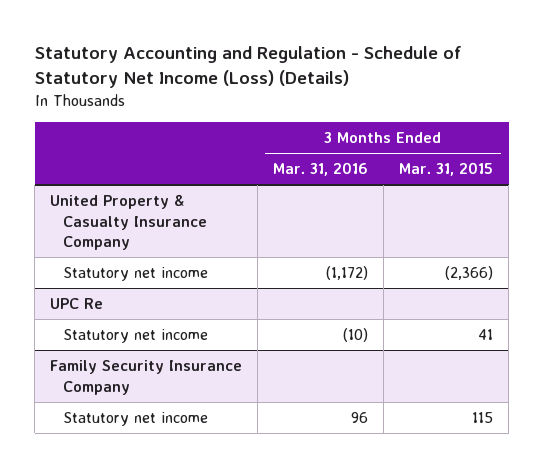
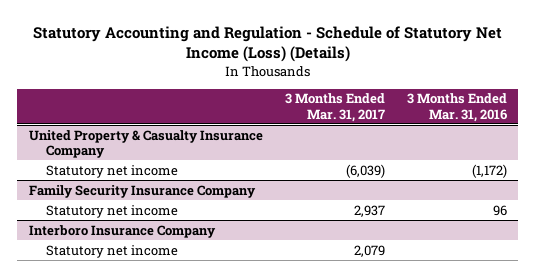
[399,162,494,177] Mar. 31, 2015 -> none
none -> [284,93,385,122] 3 Months Ended Mar. 31, 2017
[50,297,104,309] UPC Re -> none
[62,328,208,343] Statutory net income -> none
none -> [28,224,216,238] Interboro Insurance Company
none -> [46,244,179,258] Statutory net income

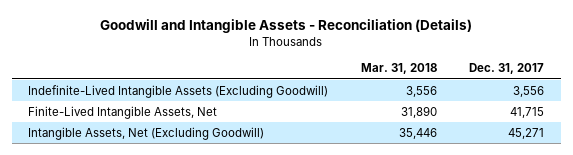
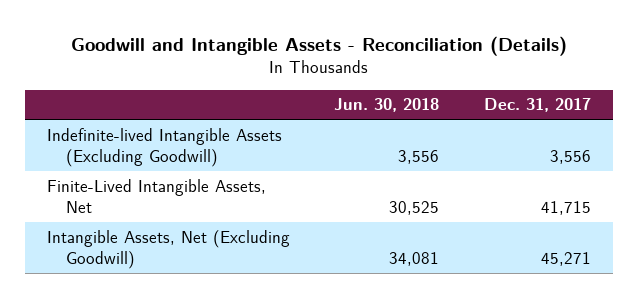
[360,63,437,75] Mar. 31, 2018 -> none
none -> [334,98,440,113] Jun. 30, 2018
[28,84,329,98] Indefinite-Lived Intangible Assets (Excluding Goodwill) -> [46,127,282,168] Indefinite-lived Intangible Assets (Excluding Goodwill)

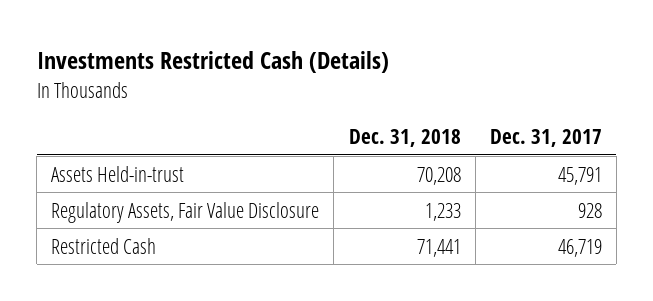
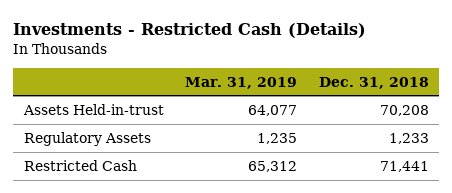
[36,51,389,74] Investments Restricted Cash (Details) -> [12,22,366,38] Investments - Restricted Cash (Details)
[489,129,602,148] Dec. 31, 2017 -> none
none -> [185,76,298,89] Mar. 31, 2019
[51,201,320,223] Regulatory Assets, Fair Value Disclosure -> [23,131,151,146] Regulatory Assets

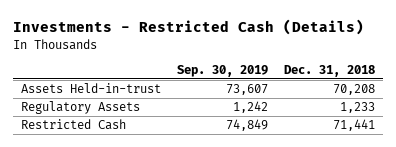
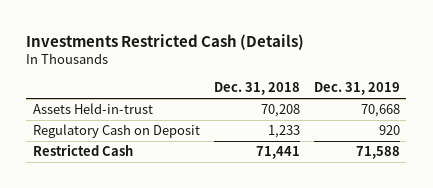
[13,19,365,36] Investments - Restricted Cash (Details) -> [26,33,305,50] Investments Restricted Cash (Details)
[176,65,268,78] Sep. 30, 2019 -> none
none -> [313,82,400,96] Dec. 31, 2019
[21,101,141,115] Regulatory Assets -> [33,124,201,139] Regulatory Cash on Deposit

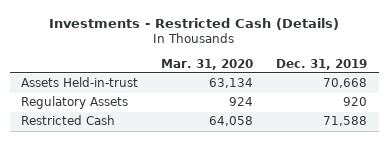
[26,33,305,50] Investments Restricted Cash (Details) -> [49,17,340,30] Investments - Restricted Cash (Details)
[213,82,300,96] Dec. 31, 2018 -> none
none -> [161,58,254,70] Mar. 31, 2020
[33,124,201,139] Regulatory Cash on Deposit -> none
none -> [21,96,129,110] Regulatory Assets

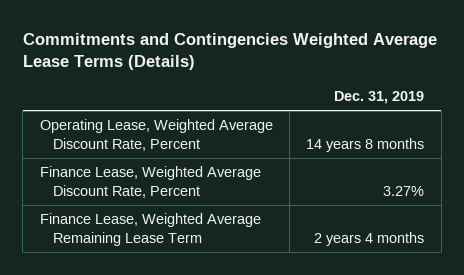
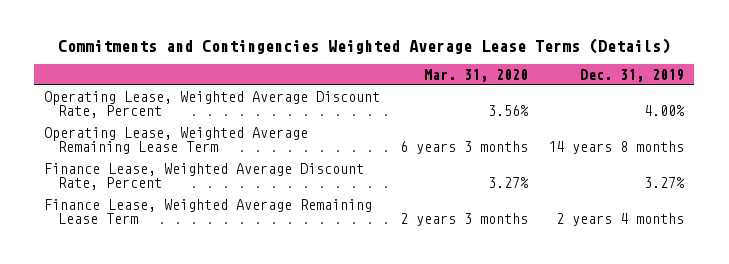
none -> [424,68,529,82] Mar. 31, 2020
[306,137,425,152] 14 years 8 months -> [644,105,686,117] 4.00%
none -> [44,126,309,155] Operating Lease, Weighted Average Remaining Lease Term

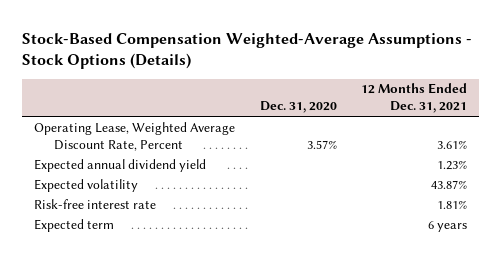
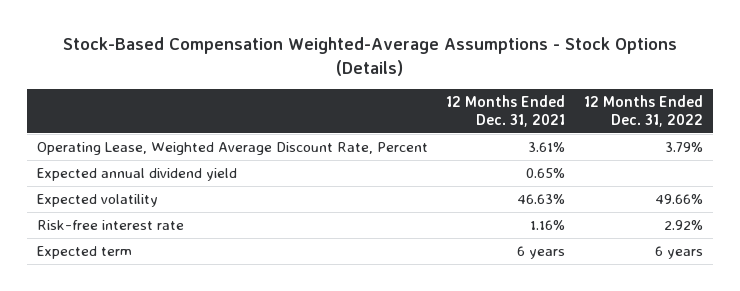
[259,101,337,114] Dec. 31, 2020 -> none
none -> [584,94,704,128] 12 Months Ended Dec. 31, 2022
[437,159,468,170] 1.23% -> [526,168,566,179] 0.65%
[431,179,468,189] 43.87% -> [517,194,566,205] 46.63%
[437,199,468,209] 1.81% -> [530,220,566,231] 1.16%

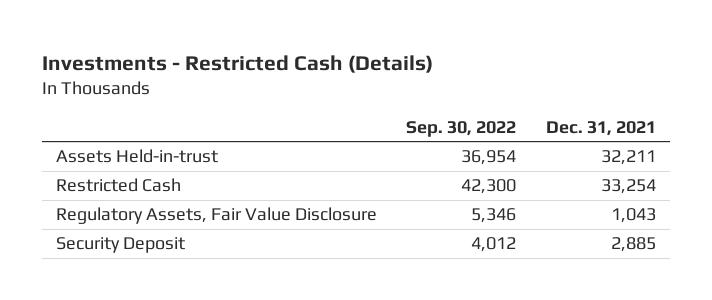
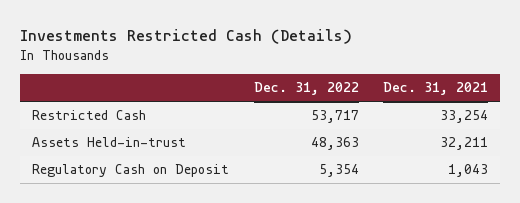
[41,54,433,73] Investments - Restricted Cash (Details) -> [19,29,352,45] Investments Restricted Cash (Details)
[406,120,517,137] Sep. 30, 2022 -> none
none -> [253,82,359,96] Dec. 31, 2022
[56,237,186,254] Security Deposit -> none
[56,149,219,164] Assets Held-in-trust -> [32,137,187,148] Assets Held-in-trust
[56,207,378,225] Regulatory Assets, Fair Value Disclosure -> [32,164,230,178] Regulatory Cash on Deposit

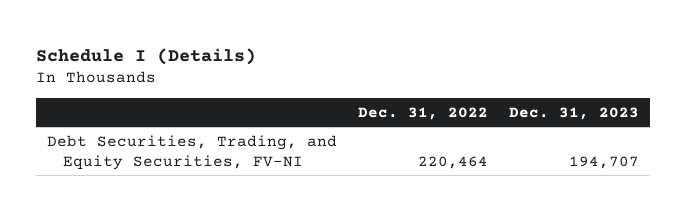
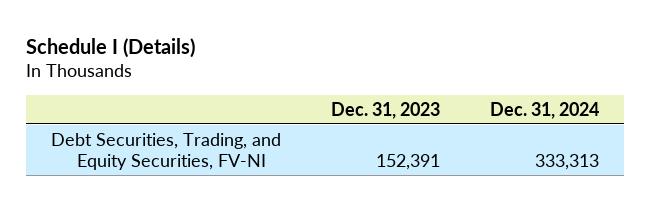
[357,106,488,120] Dec. 31, 2022 -> none
none -> [489,101,599,119] Dec. 31, 2024
[568,155,639,169] 194,707 -> [376,153,441,170] 152,391

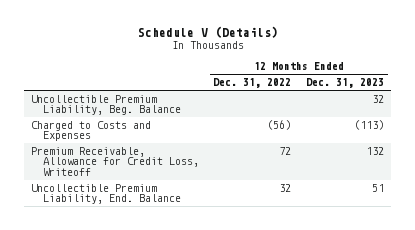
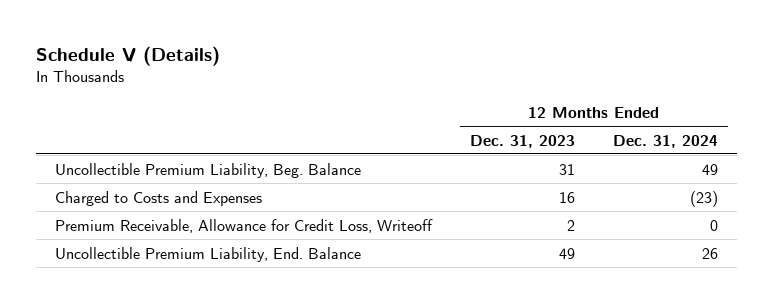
[213,78,292,89] Dec. 31, 2022 -> none
none -> [613,134,719,148] Dec. 31, 2024
[371,95,384,104] 32 -> [558,163,575,175] 31
[353,120,384,131] (113) -> [558,191,575,203] 16
[365,147,384,156] 132 -> [566,219,575,231] 2
[371,184,384,193] 51 -> [558,247,575,259] 49

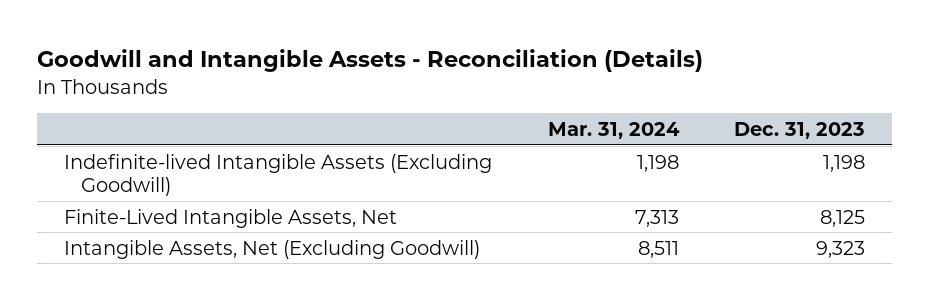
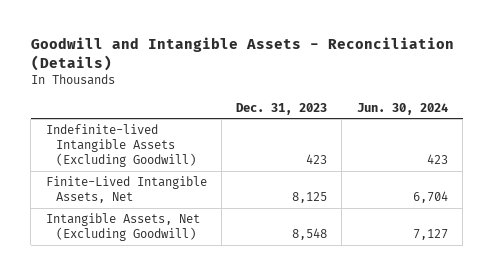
[547,121,680,139] Mar. 31, 2024 -> none
none -> [356,102,448,115] Jun. 30, 2024
[822,154,865,172] 1,198 -> [306,154,328,165] 423
[815,240,865,258] 9,323 -> [292,228,328,241] 8,548

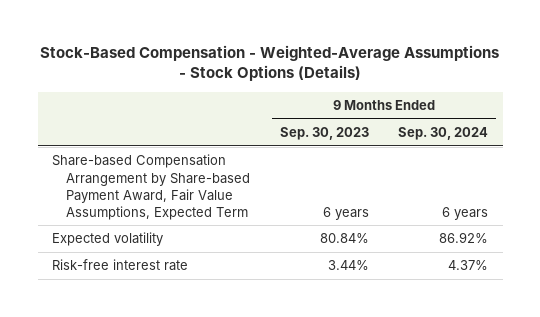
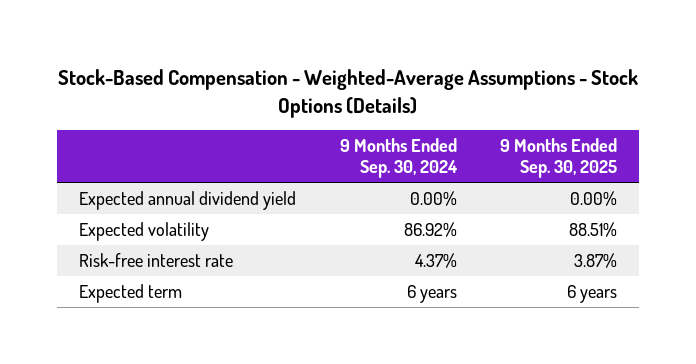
[279,127,369,141] Sep. 30, 2023 -> none
none -> [500,138,618,179] 9 Months Ended Sep. 30, 2025
[52,154,251,220] Share-based Compensation Arrangement by Share-based Payment Award, Fair Value Assumptions, Expected Term -> none
none -> [79,191,297,211] Expected annual dividend yield
none -> [79,284,183,304] Expected term

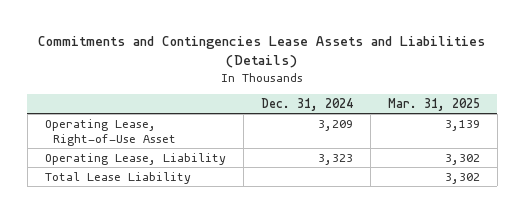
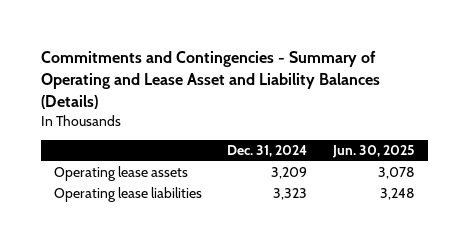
[38,36,486,69] Commitments and Contingencies Lease Assets and Liabilities (Details) -> [41,51,381,109] Commitments and Contingencies - Summary of Operating and Lease Asset and Liability Balances (Details)
[387,98,480,112] Mar. 31, 2025 -> none
none -> [331,145,415,159] Jun. 30, 2025
[44,171,191,184] Total Lease Liability -> none
[44,118,177,146] Operating Lease, Right-of-Use Asset -> [54,166,189,182] Operating lease assets
[44,152,226,165] Operating Lease, Liability -> [54,187,203,203] Operating lease liabilities

